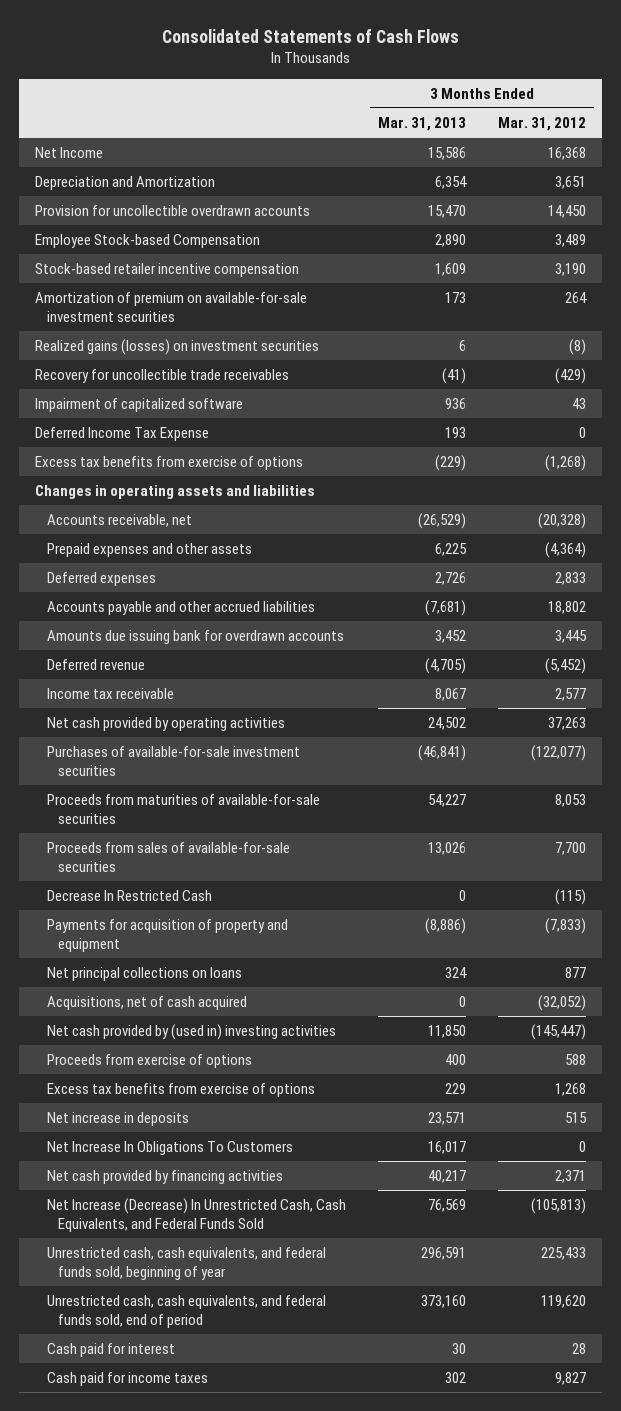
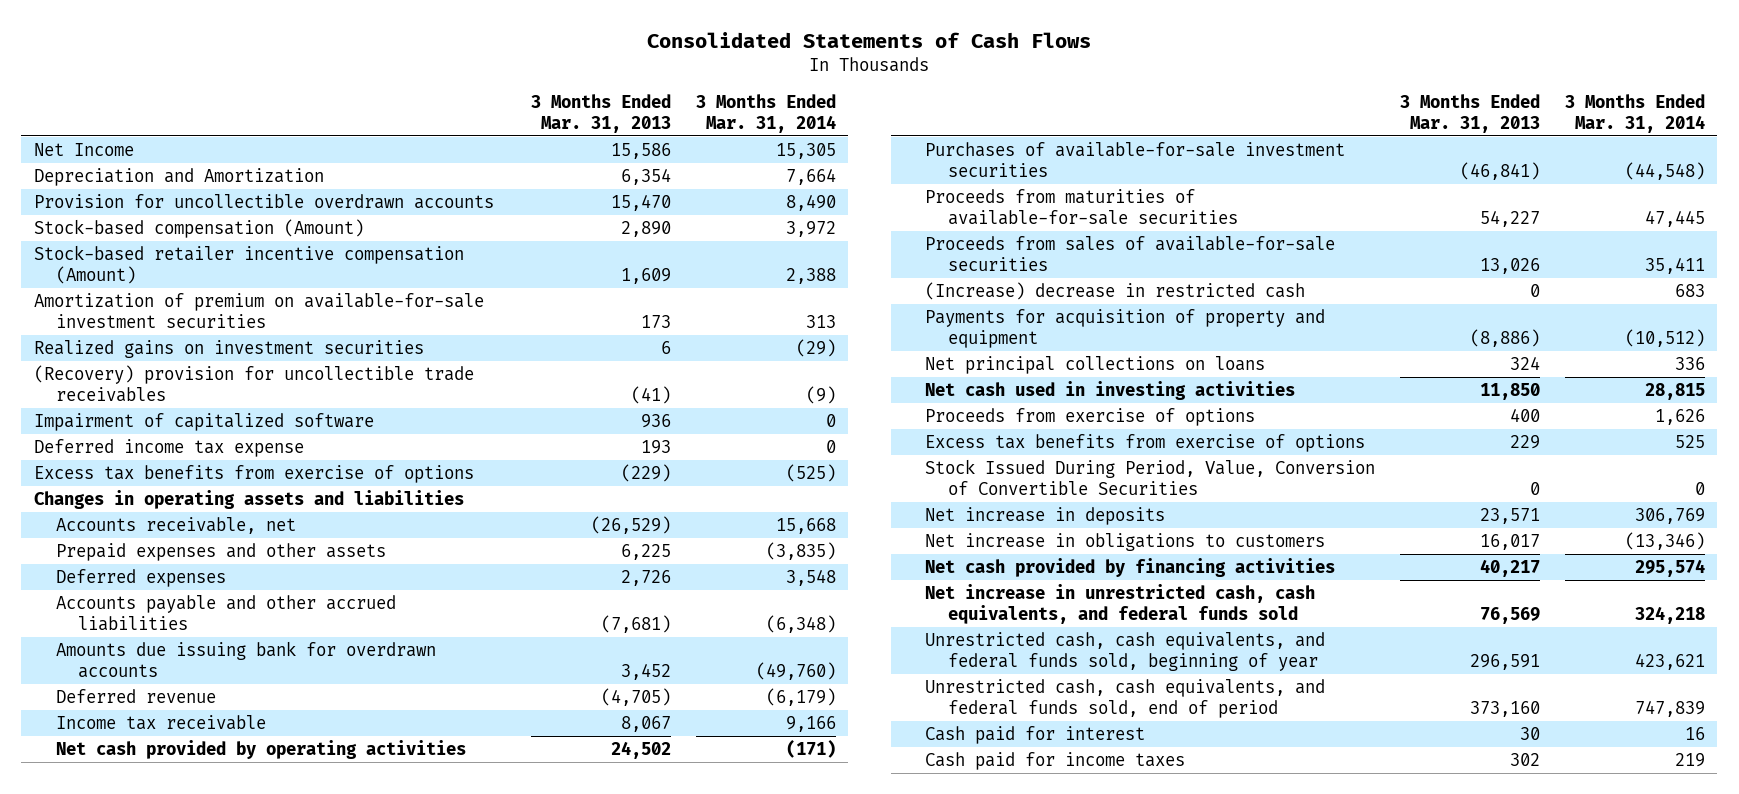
[498,117,587,132] Mar. 31, 2012 -> none
none -> [695,93,836,133] 3 Months Ended Mar. 31, 2014
[35,234,261,249] Employee Stock-based Compensation -> [33,219,364,239] Stock-based compensation (Amount)
[35,263,300,278] Stock-based retailer incentive compensation -> [33,245,464,285] Stock-based retailer incentive compensation (Amount)
[35,339,320,356] Realized gains (losses) on investment securities -> [33,340,424,359] Realized gains on investment securities
[35,369,290,384] Recovery for uncollectible trade receivables -> [33,365,474,403] (Recovery) provision for uncollectible trade receivables
[35,427,210,442] Deferred Income Tax Expense -> [33,439,304,458] Deferred income tax expense
[46,890,212,902] Decrease In Restricted Cash -> [925,282,1306,301] (Increase) decrease in restricted cash
[46,996,247,1011] Acquisitions, net of cash acquired -> none
[46,1024,336,1041] Net cash provided by (used in) investing activities -> [925,381,1296,401] Net cash used in investing activities
none -> [925,459,1376,496] Stock Issued During Period, Value, Conversion of Convertible Securities
[46,1141,293,1156] Net Increase In Obligations To Customers -> [925,533,1326,552] Net increase in obligations to customers
[46,1198,346,1233] Net Increase (Decrease) In Unrestricted Cash, Cash Equivalents, and Federal Funds Sold -> [925,584,1316,625] Net increase in unrestricted cash, cash equivalents, and federal funds sold

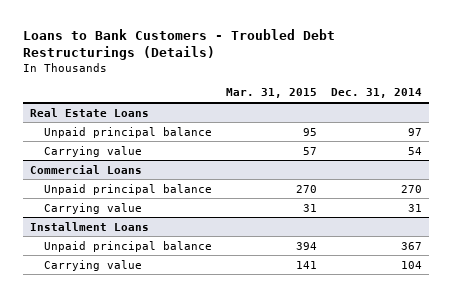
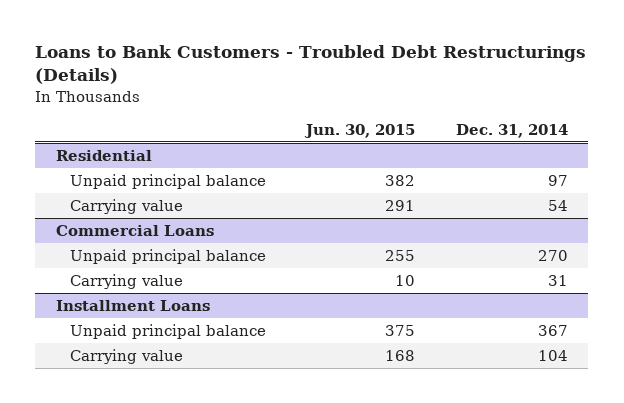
[226,88,318,99] Mar. 31, 2015 -> none
none -> [304,123,416,138] Jun. 30, 2015
[29,107,149,117] Real Estate Loans -> [55,150,152,162] Residential

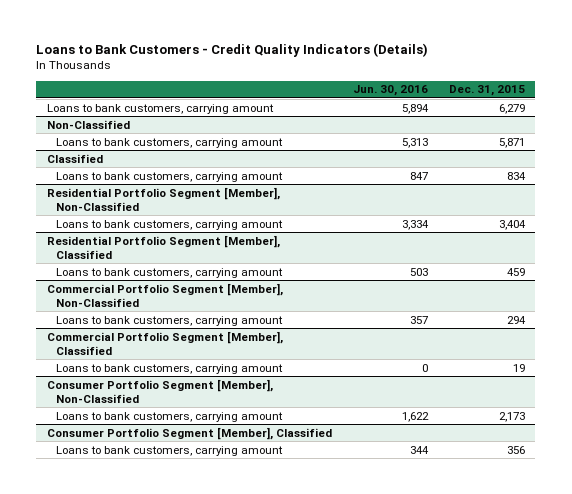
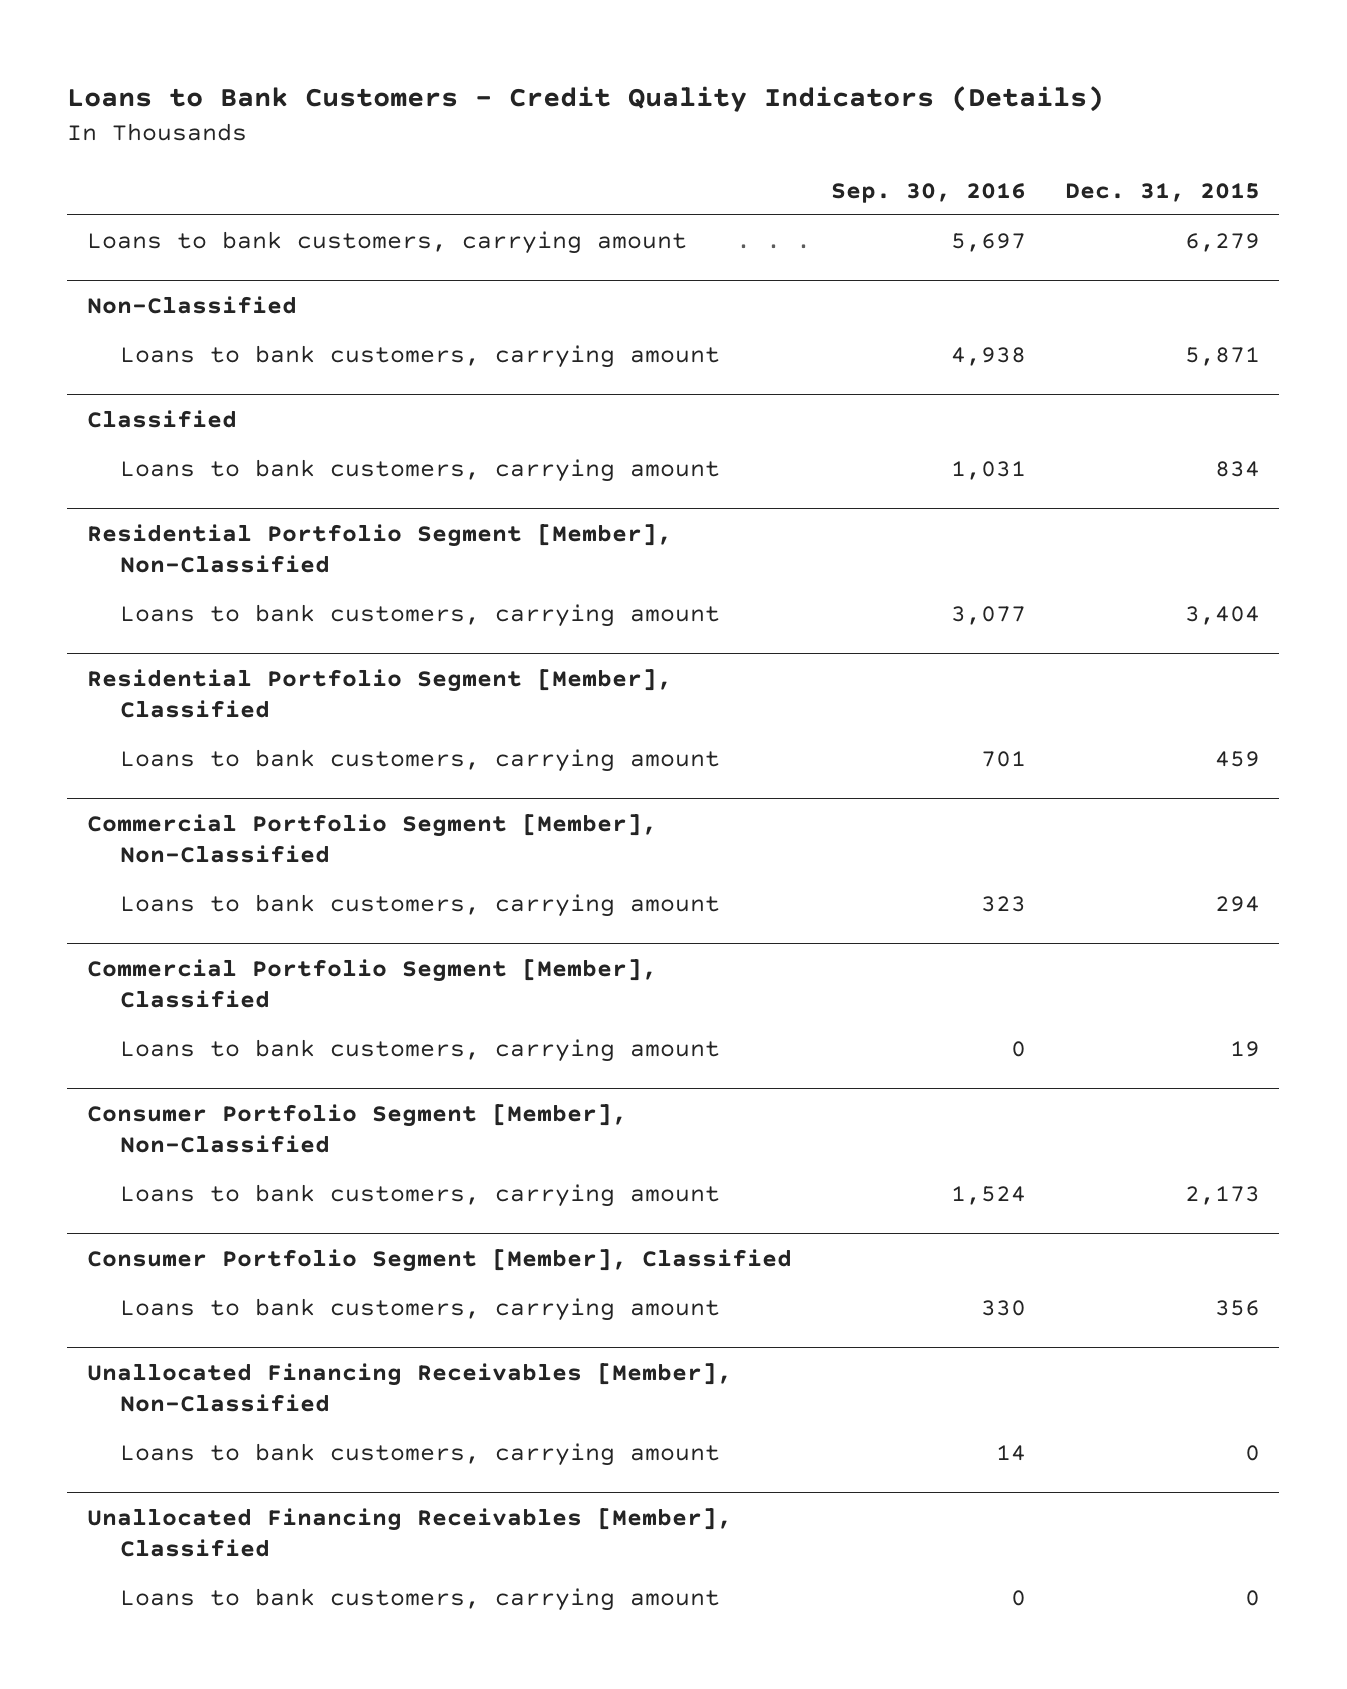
[352,85,428,97] Jun. 30, 2016 -> none
none -> [830,182,1026,203] Sep. 30, 2016
none -> [86,1362,732,1413] Unallocated Financing Receivables [Member], Non-Classified
none -> [119,1443,720,1467] Loans to bank customers, carrying amount
none -> [86,1507,732,1558] Unallocated Financing Receivables [Member], Classified
none -> [119,1588,720,1612] Loans to bank customers, carrying amount

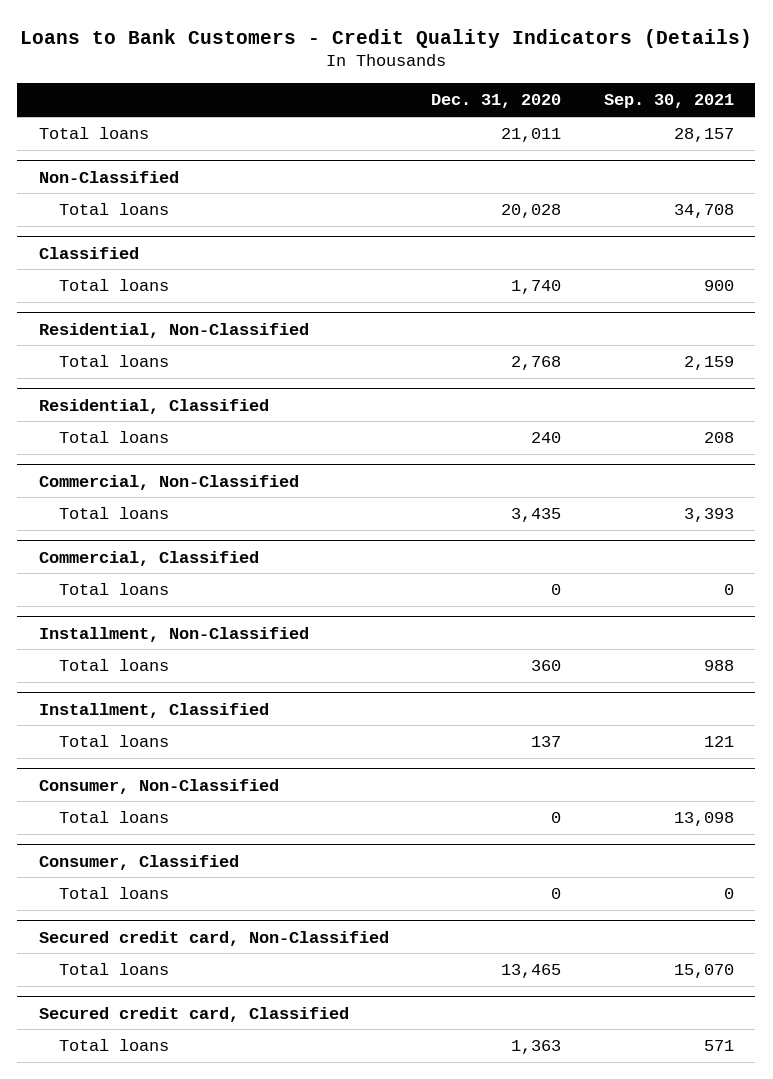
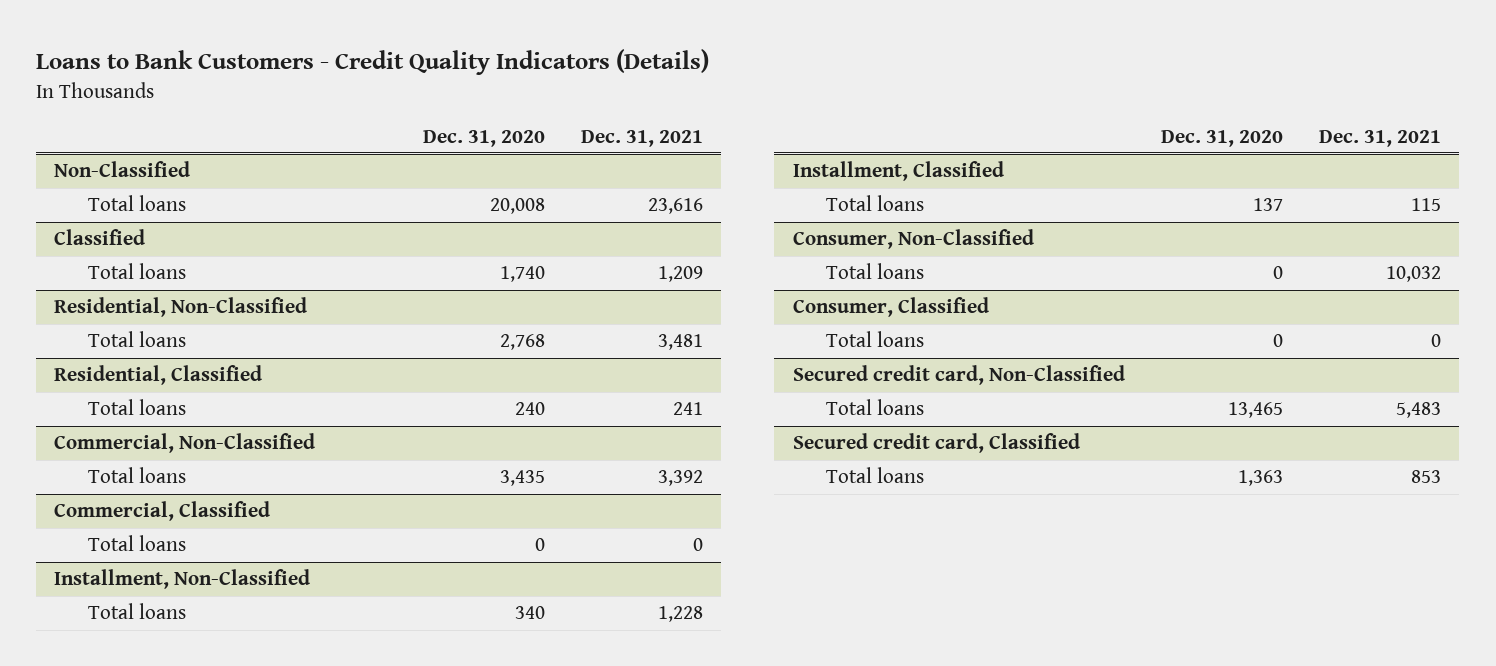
[603,94,734,109] Sep. 30, 2021 -> none
none -> [581,129,704,147] Dec. 31, 2021
[38,126,149,139] Total loans -> none
[501,203,562,218] 20,028 -> [489,198,545,215] 20,008
[531,659,562,671] 360 -> [514,606,545,620] 340

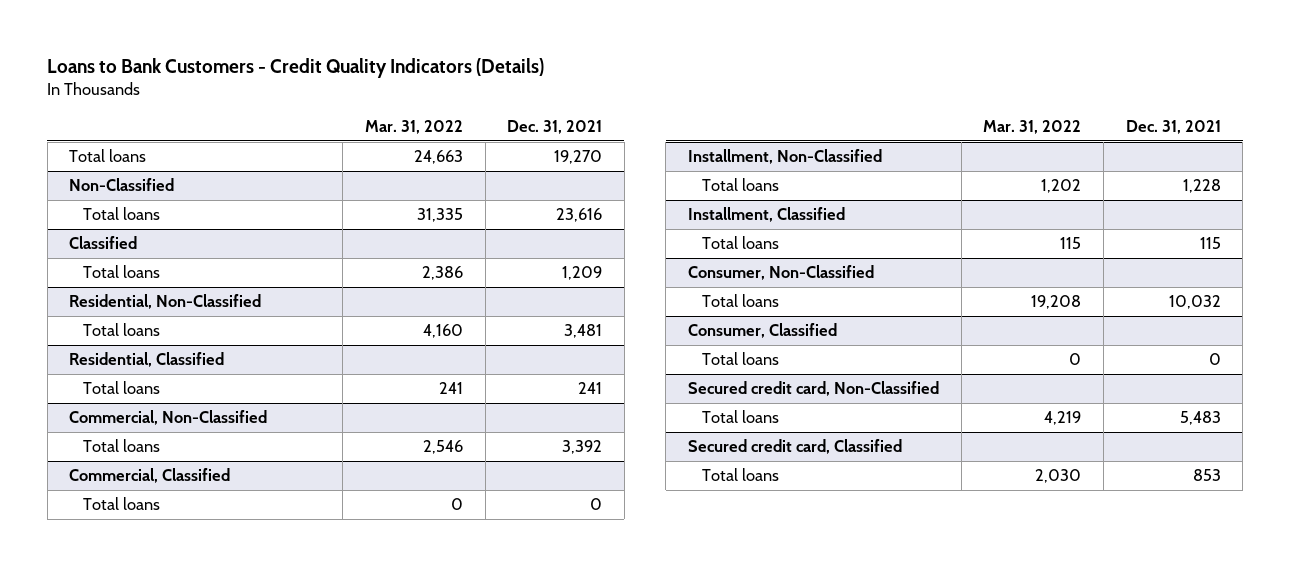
[422,129,545,147] Dec. 31, 2020 -> none
none -> [364,120,463,135] Mar. 31, 2022
none -> [69,149,147,163] Total loans

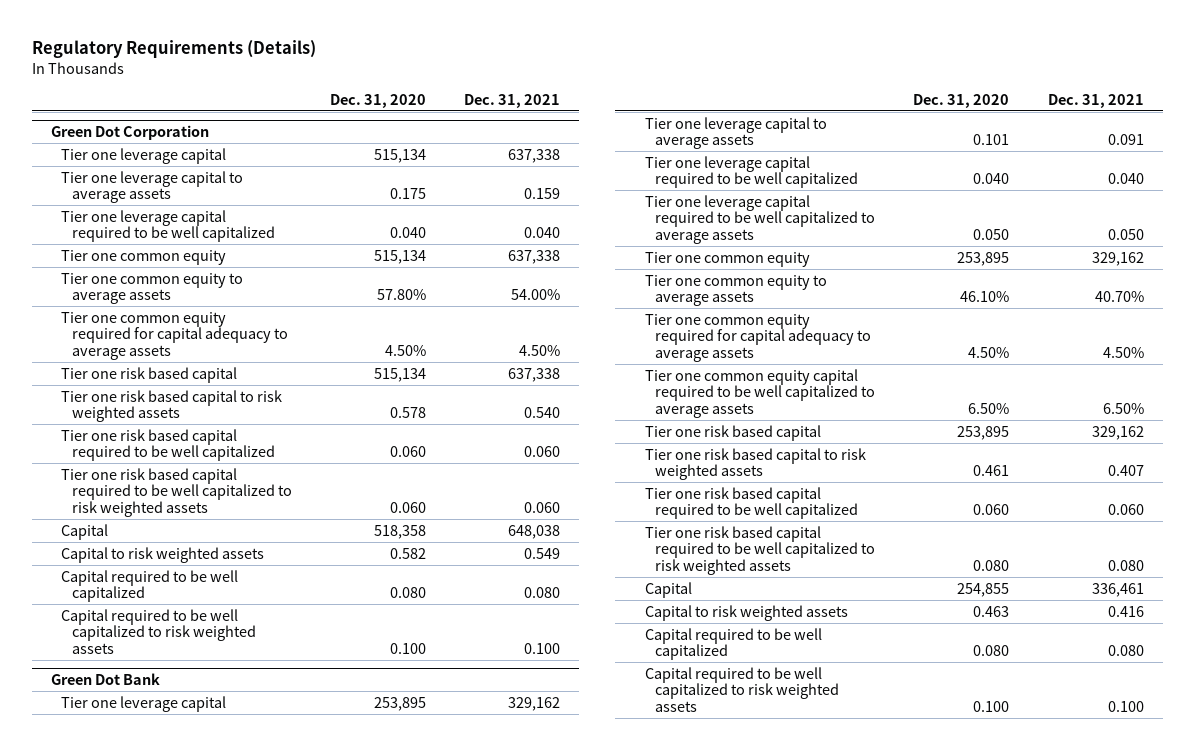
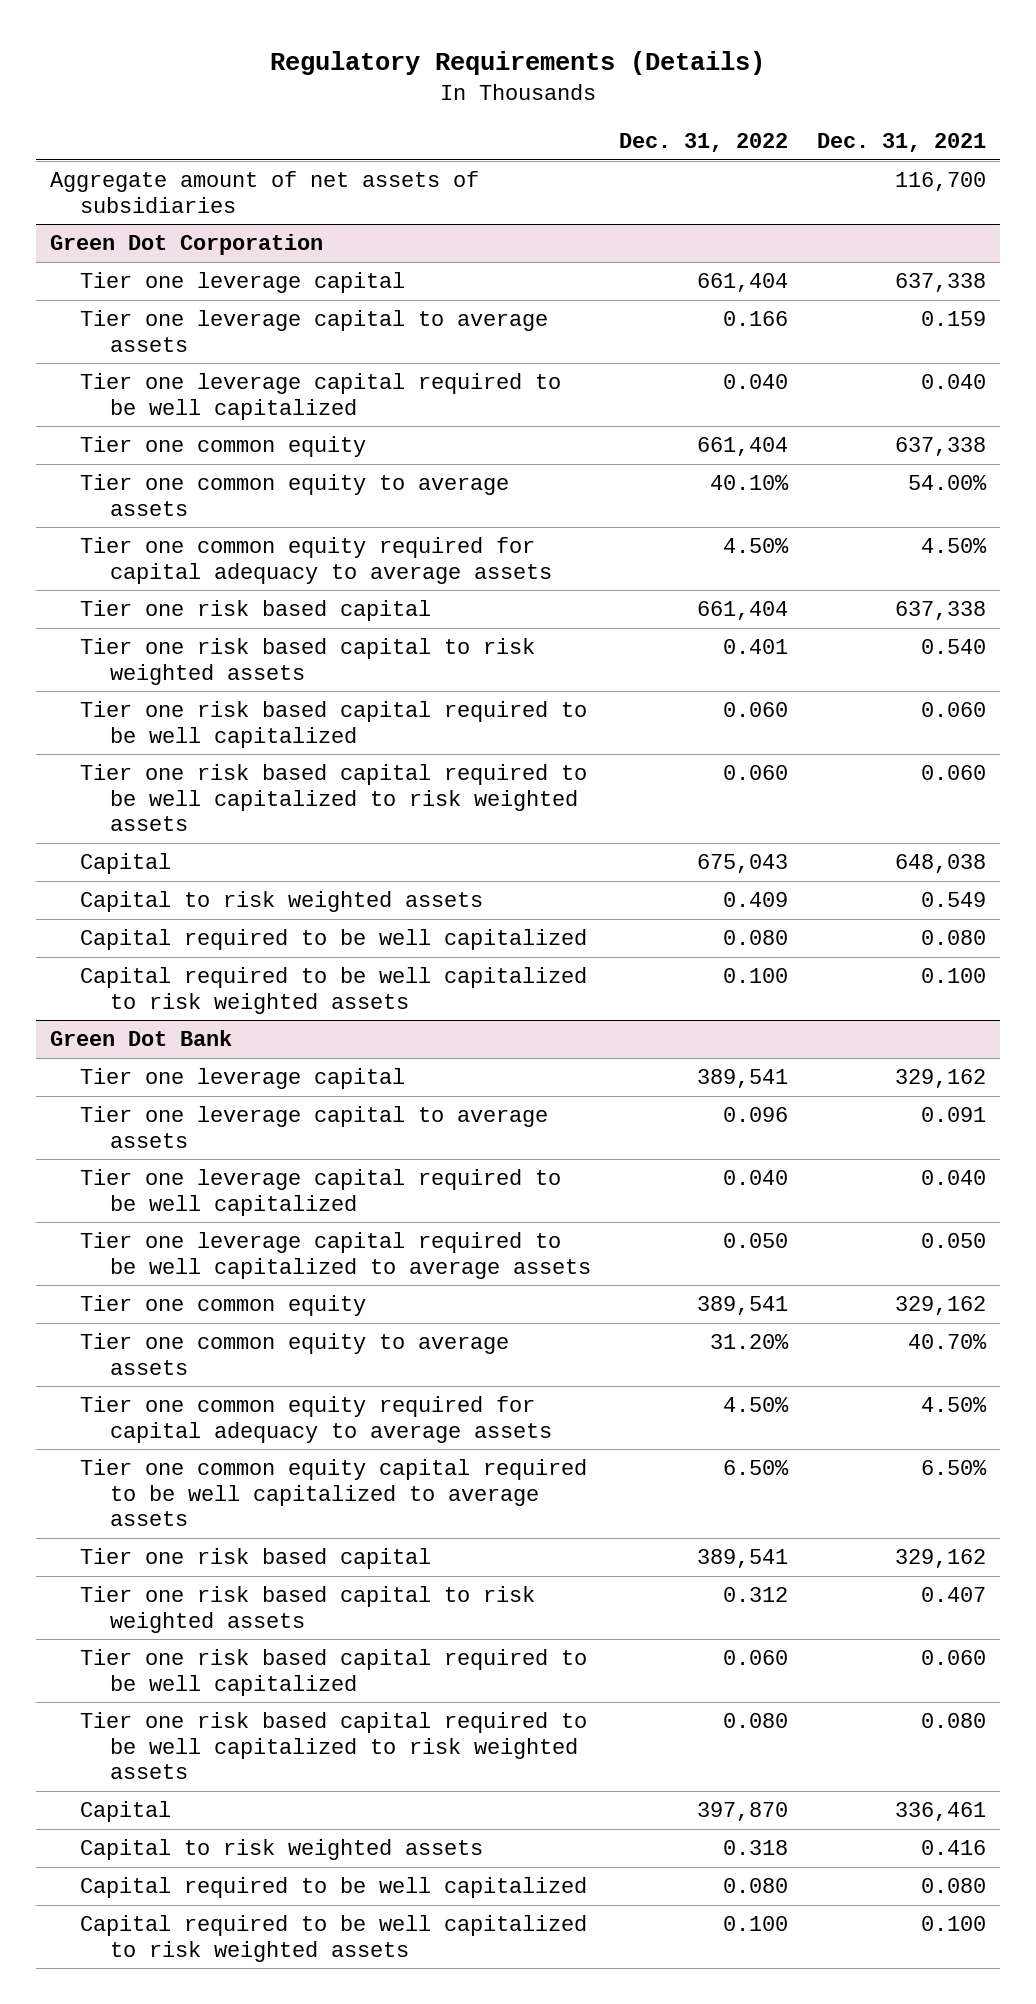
[329,93,426,108] Dec. 31, 2020 -> none
none -> [619,133,789,153] Dec. 31, 2022
none -> [50,171,480,213] Aggregate amount of net assets of subsidiaries

